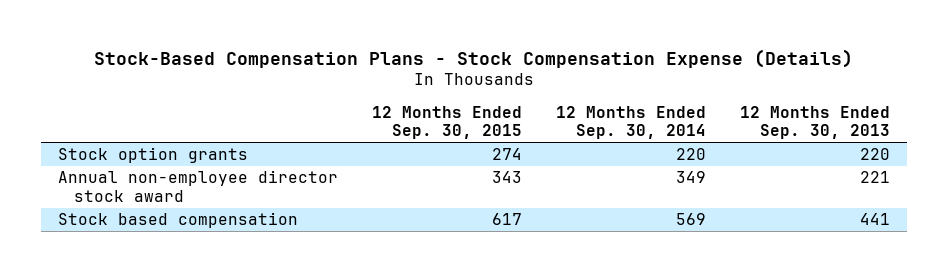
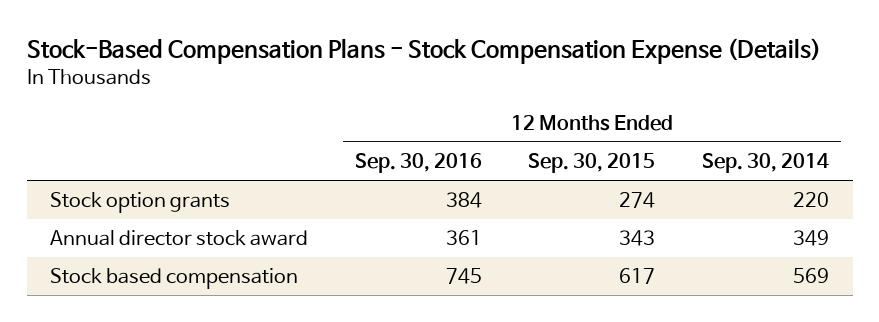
[740,105,891,140] 12 Months Ended Sep. 30, 2013 -> none
none -> [354,153,482,174] Sep. 30, 2016
[57,170,338,202] Annual non-employee director stock award -> [49,230,308,247] Annual director stock award

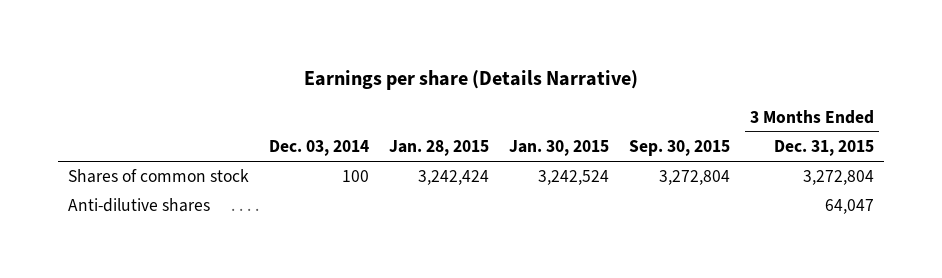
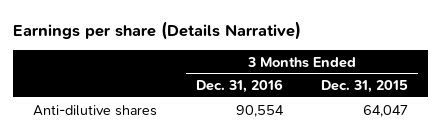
[269,140,370,157] Dec. 03, 2014 -> none
[389,140,490,157] Jan. 28, 2015 -> none
[508,140,609,157] Jan. 30, 2015 -> none
[628,140,730,157] Sep. 30, 2015 -> none
none -> [195,79,283,94] Dec. 31, 2016
[68,169,250,184] Shares of common stock -> none

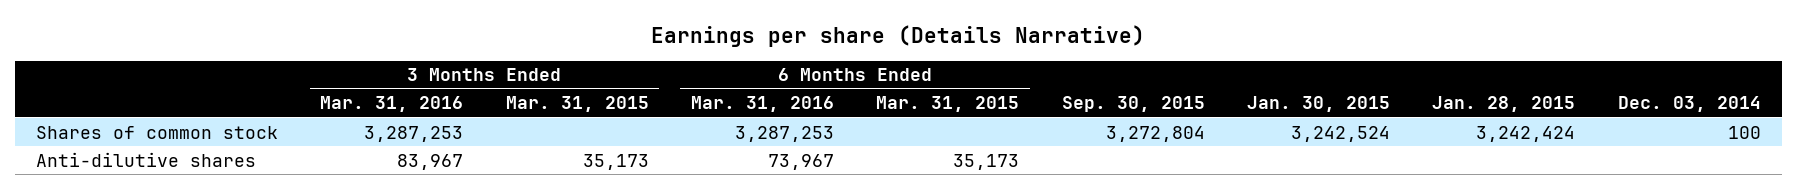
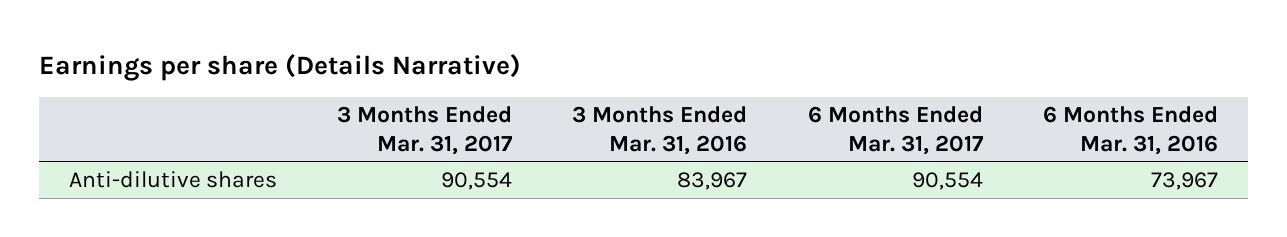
[505,96,649,113] Mar. 31, 2015 -> none
[876,96,1020,113] Mar. 31, 2015 -> none
[1061,96,1205,113] Sep. 30, 2015 -> none
[1247,96,1391,113] Jan. 30, 2015 -> none
[1432,96,1576,113] Jan. 28, 2015 -> none
[1617,96,1761,113] Dec. 03, 2014 -> none
none -> [336,106,513,155] 3 Months Ended Mar. 31, 2017
none -> [807,106,984,155] 6 Months Ended Mar. 31, 2017
[35,125,278,139] Shares of common stock -> none

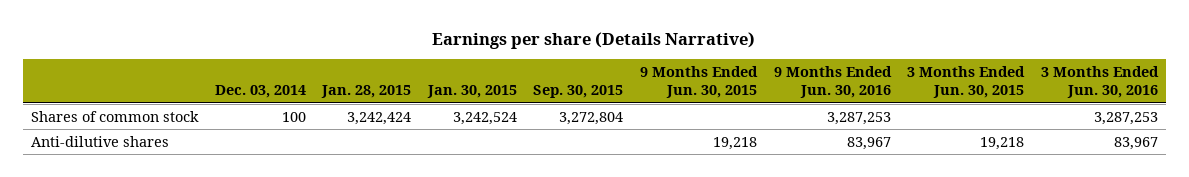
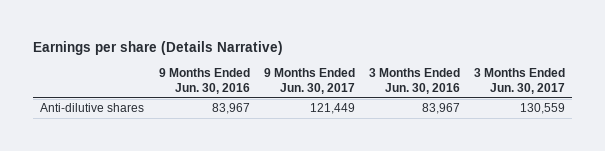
[214,85,306,99] Dec. 03, 2014 -> none
[321,85,412,99] Jan. 28, 2015 -> none
[426,85,517,99] Jan. 30, 2015 -> none
[533,85,624,99] Sep. 30, 2015 -> none
[640,66,759,99] 9 Months Ended Jun. 30, 2015 -> none
[907,66,1026,99] 3 Months Ended Jun. 30, 2015 -> none
none -> [263,68,355,95] 9 Months Ended Jun. 30, 2017
none -> [473,68,565,95] 3 Months Ended Jun. 30, 2017
[30,110,199,122] Shares of common stock -> none

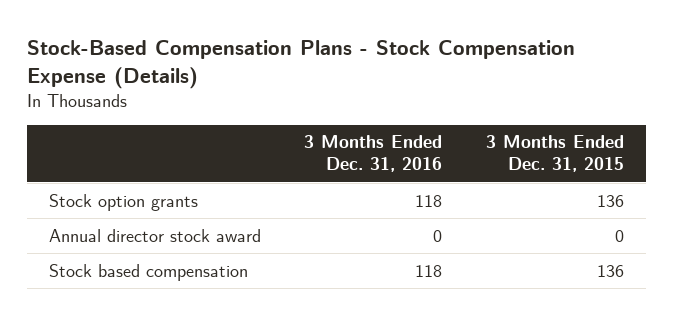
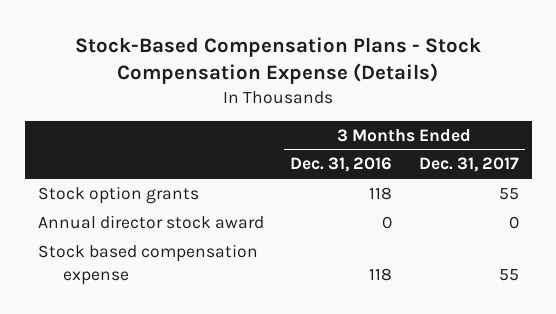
[485,135,624,173] 3 Months Ended Dec. 31, 2015 -> none
none -> [418,157,519,173] Dec. 31, 2017
[49,263,249,281] Stock based compensation -> [37,243,258,285] Stock based compensation expense

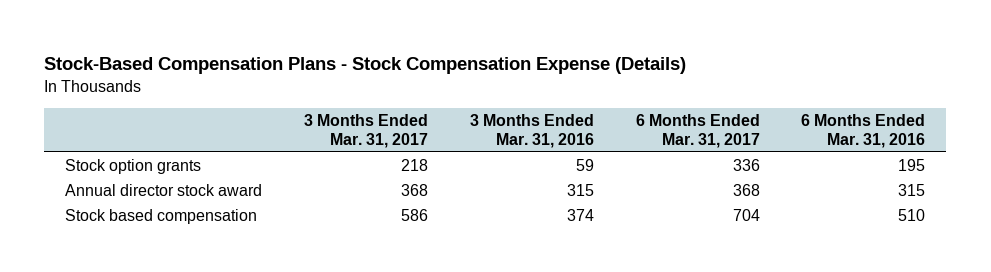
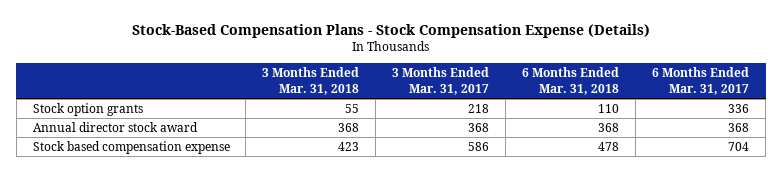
[469,113,594,149] 3 Months Ended Mar. 31, 2016 -> none
[801,113,926,149] 6 Months Ended Mar. 31, 2016 -> none
none -> [262,67,360,95] 3 Months Ended Mar. 31, 2018
none -> [522,67,620,95] 6 Months Ended Mar. 31, 2018
[65,208,258,224] Stock based compensation -> [32,140,230,154] Stock based compensation expense

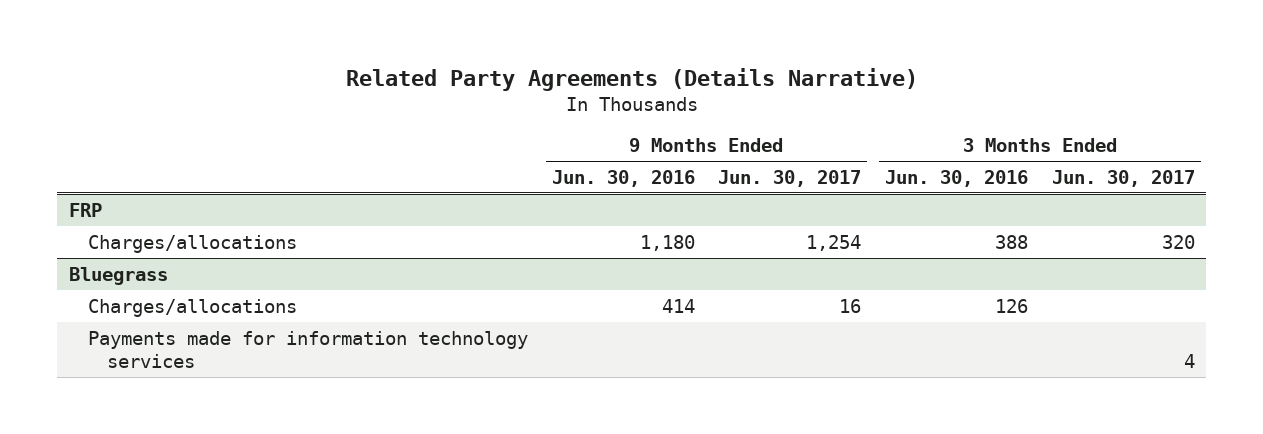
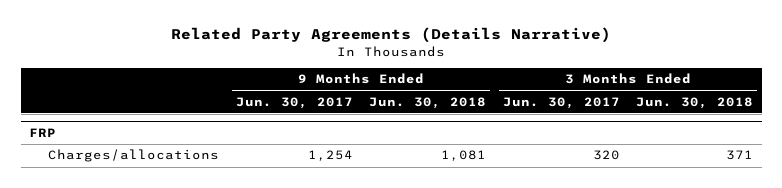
[551,169,695,187] Jun. 30, 2016 -> none
[884,169,1028,187] Jun. 30, 2016 -> none
none -> [369,96,487,109] Jun. 30, 2018
none -> [636,96,754,109] Jun. 30, 2018
[68,266,168,285] Bluegrass -> none
[87,298,297,317] Charges/allocations -> none
[87,330,528,369] Payments made for information technology services -> none

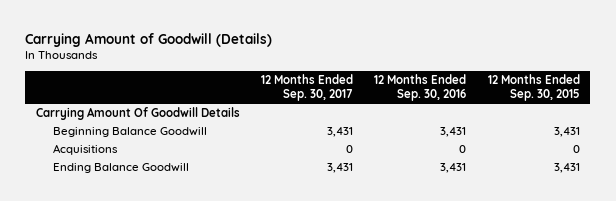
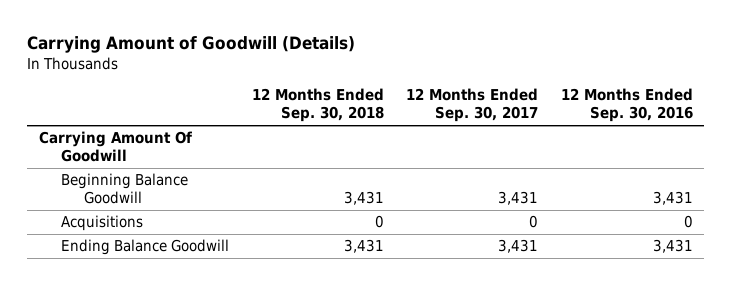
[487,74,580,102] 12 Months Ended Sep. 30, 2015 -> none
none -> [251,88,384,123] 12 Months Ended Sep. 30, 2018
[36,107,241,121] Carrying Amount Of Goodwill Details -> [38,131,192,163] Carrying Amount Of Goodwill

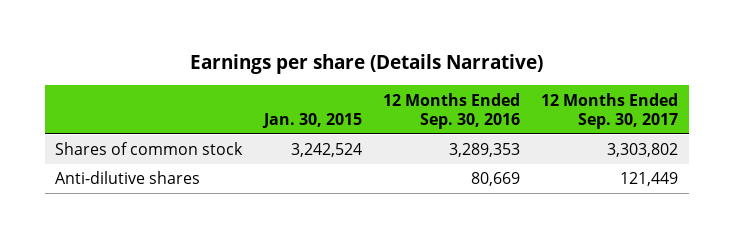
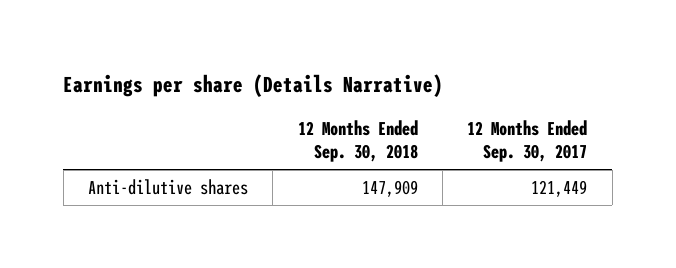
[261,112,362,128] Jan. 30, 2015 -> none
[382,92,520,129] 12 Months Ended Sep. 30, 2016 -> none
none -> [297,119,418,162] 12 Months Ended Sep. 30, 2018
[55,142,244,156] Shares of common stock -> none

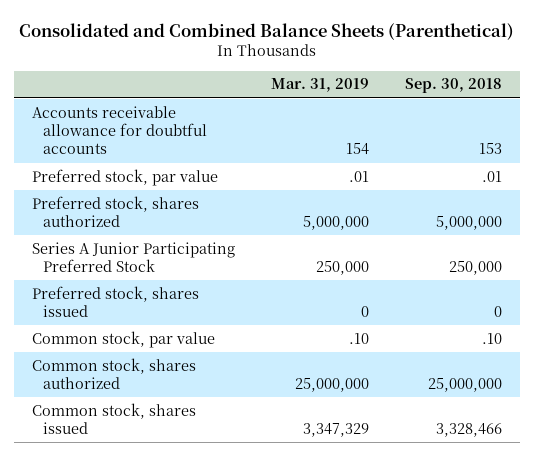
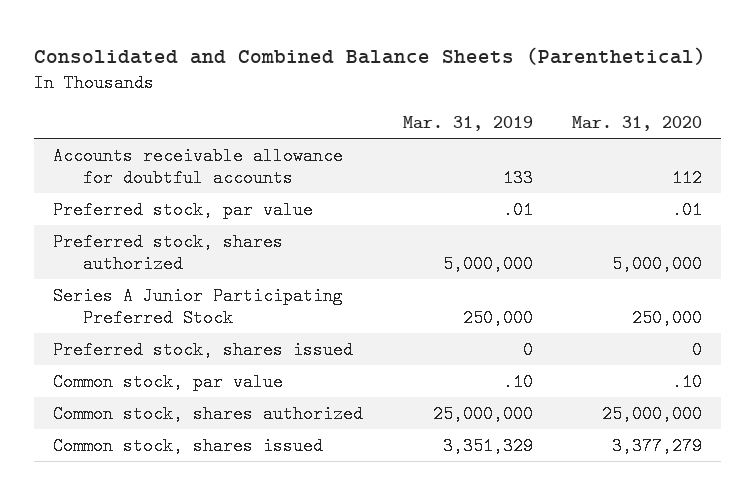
[404,78,502,94] Sep. 30, 2018 -> none
none -> [571,115,702,131] Mar. 31, 2020
[345,143,369,156] 154 -> [502,169,533,188] 133
[302,423,369,438] 3,347,329 -> [442,436,533,455] 3,351,329

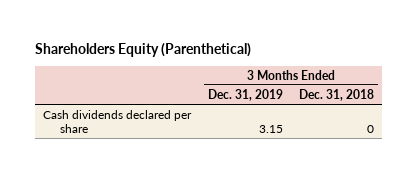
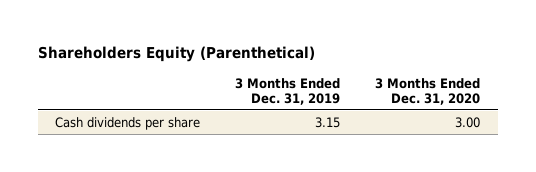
[299,88,375,101] Dec. 31, 2018 -> none
none -> [375,77,481,106] 3 Months Ended Dec. 31, 2020
[43,109,193,133] Cash dividends declared per share -> [55,117,201,131] Cash dividends per share

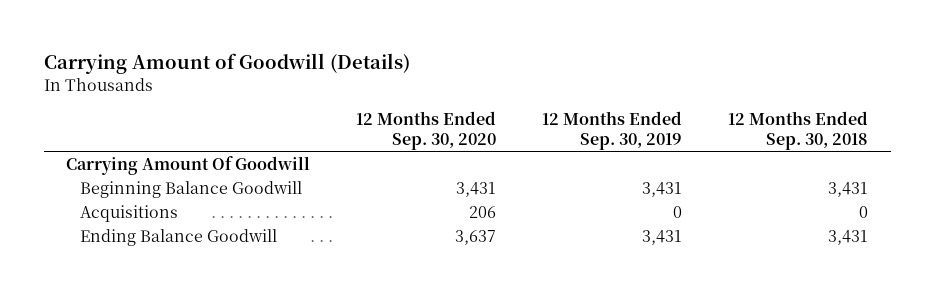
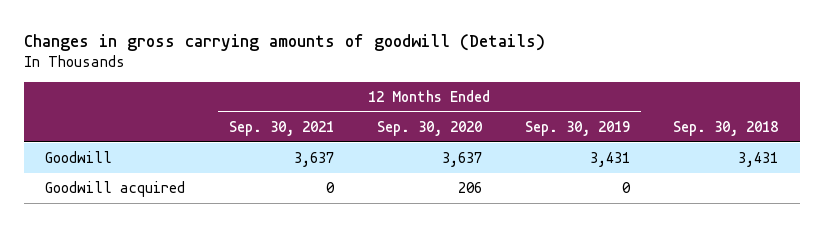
[43,52,410,74] Carrying Amount of Goodwill (Details) -> [23,33,545,51] Changes in gross carrying amounts of goodwill (Details)
[727,110,868,150] 12 Months Ended Sep. 30, 2018 -> none
none -> [228,120,334,136] Sep. 30, 2021
none -> [673,120,779,136] Sep. 30, 2018
[66,156,311,176] Carrying Amount Of Goodwill -> none
[80,229,278,247] Ending Balance Goodwill -> none
[80,181,303,199] Beginning Balance Goodwill -> [45,151,113,164] Goodwill
[456,182,497,198] 3,431 -> [441,152,482,168] 3,637
[80,205,179,223] Acquisitions -> [45,181,186,198] Goodwill acquired

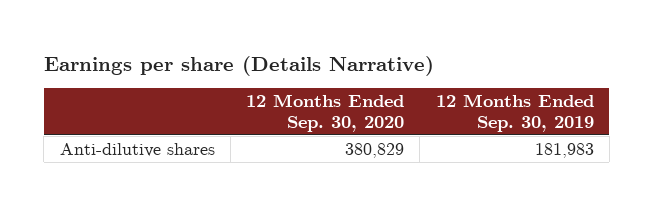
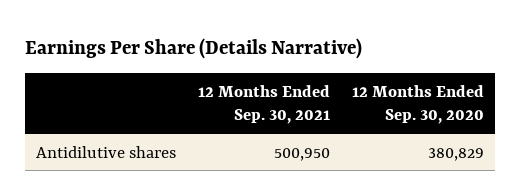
[43,55,434,76] Earnings per share (Details Narrative) -> [25,38,363,60] Earnings Per Share (Details Narrative)
[435,94,594,132] 12 Months Ended Sep. 30, 2019 -> none
none -> [197,84,330,125] 12 Months Ended Sep. 30, 2021
[59,142,215,157] Anti-dilutive shares -> [35,145,176,158] Antidilutive shares

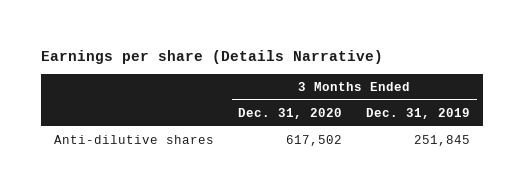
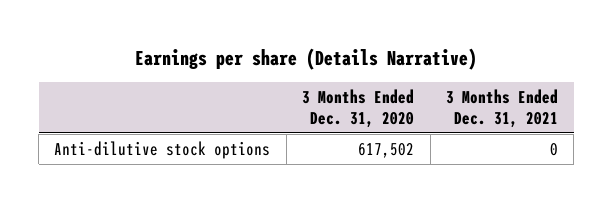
[366,107,471,119] Dec. 31, 2019 -> none
none -> [445,89,558,128] 3 Months Ended Dec. 31, 2021
[53,135,214,145] Anti-dilutive shares -> [54,140,271,159] Anti-dilutive stock options

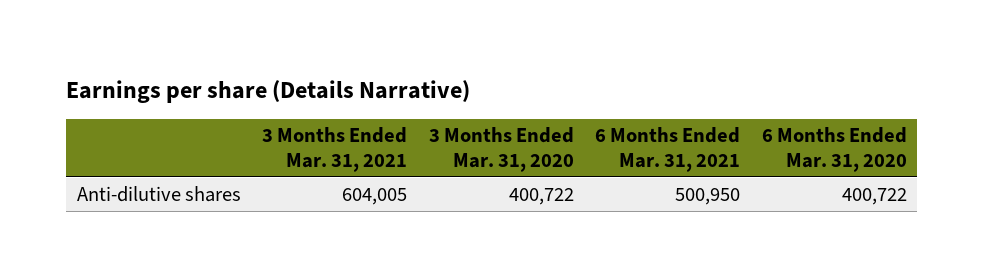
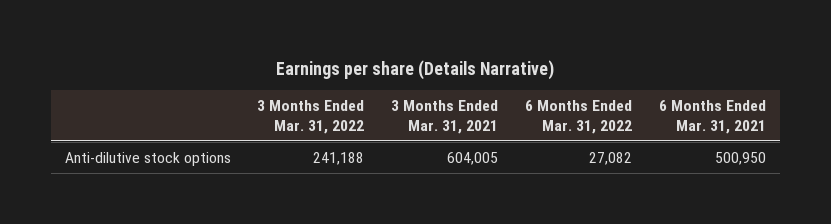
[428,127,574,173] 3 Months Ended Mar. 31, 2020 -> none
[761,127,907,173] 6 Months Ended Mar. 31, 2020 -> none
none -> [257,100,365,134] 3 Months Ended Mar. 31, 2022
none -> [525,100,633,134] 6 Months Ended Mar. 31, 2022
[76,186,241,203] Anti-dilutive shares -> [64,151,231,166] Anti-dilutive stock options

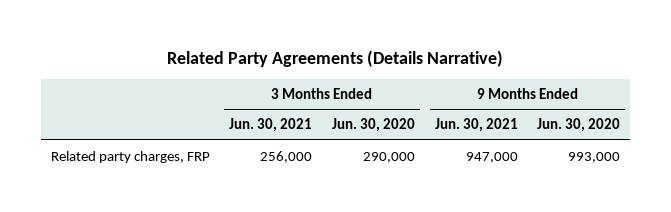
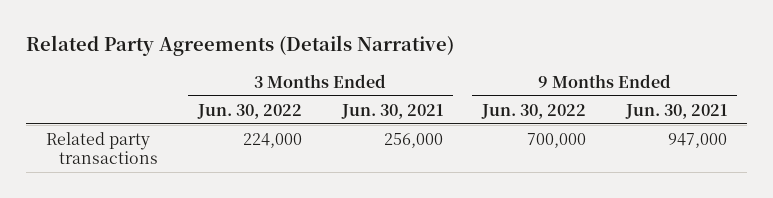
[331,118,415,133] Jun. 30, 2020 -> none
[537,118,621,133] Jun. 30, 2020 -> none
none -> [197,103,303,119] Jun. 30, 2022
none -> [481,103,587,119] Jun. 30, 2022
[50,151,210,164] Related party charges, FRP -> [46,131,159,164] Related party transactions

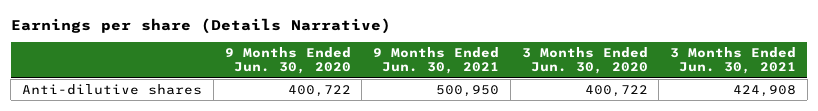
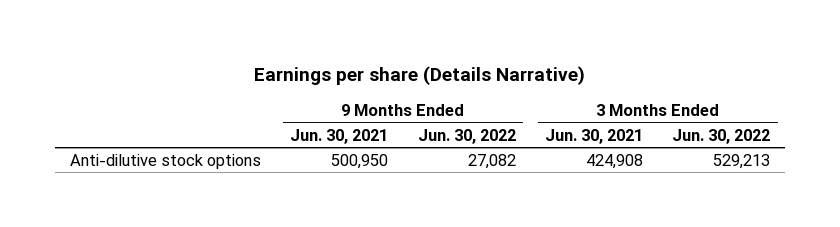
[224,47,351,75] 9 Months Ended Jun. 30, 2020 -> none
[521,47,648,75] 3 Months Ended Jun. 30, 2020 -> none
none -> [417,128,516,144] Jun. 30, 2022
none -> [672,128,771,144] Jun. 30, 2022
[22,83,203,95] Anti-dilutive shares -> [70,154,262,170] Anti-dilutive stock options

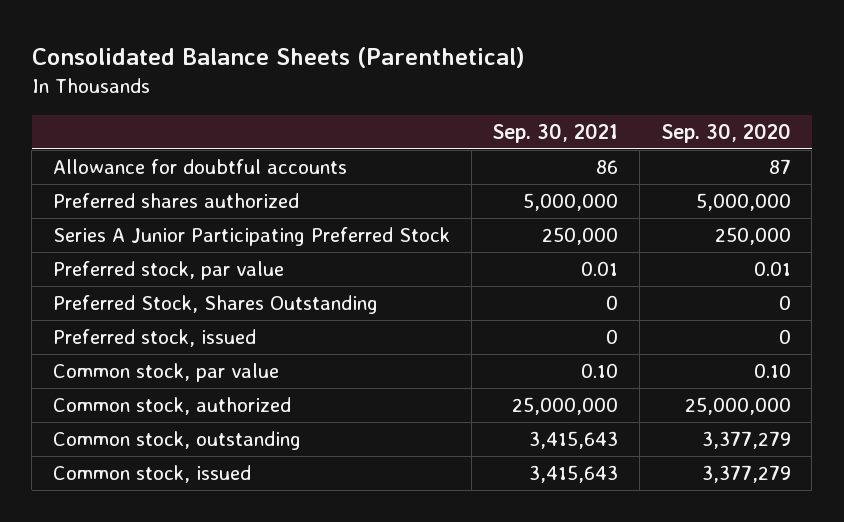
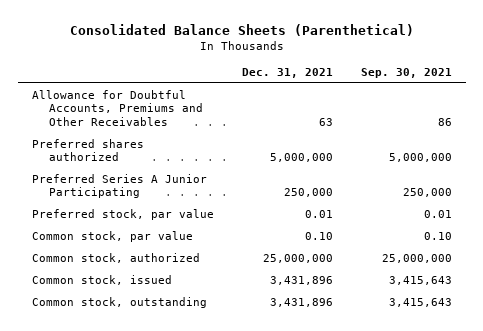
[660,122,791,143] Sep. 30, 2020 -> none
none -> [241,68,333,79] Dec. 31, 2021
[52,159,347,175] Allowance for doubtful accounts -> [31,89,204,126] Allowance for Doubtful Accounts, Premiums and Other Receivables
[52,227,450,247] Series A Junior Participating Preferred Stock -> [31,173,207,199] Preferred Series A Junior Participating
[52,295,378,315] Preferred Stock, Shares Outstanding -> none
[52,329,256,348] Preferred stock, issued -> none
[52,431,301,451] Common stock, outstanding -> [31,296,207,308] Common stock, outstanding

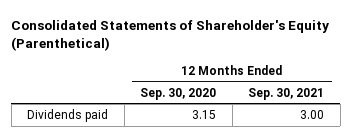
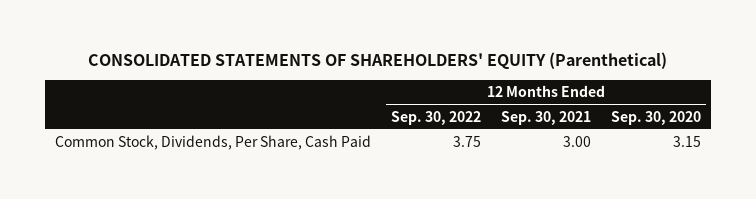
[11,19,330,51] Consolidated Statements of Shareholder's Equity (Parenthetical) -> [88,52,668,70] CONSOLIDATED STATEMENTS OF SHAREHOLDERS' EQUITY (Parenthetical)
none -> [391,110,482,125] Sep. 30, 2022
[27,109,109,123] Dividends paid -> [54,135,371,151] Common Stock, Dividends, Per Share, Cash Paid

